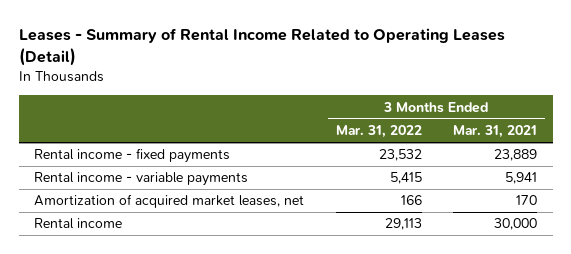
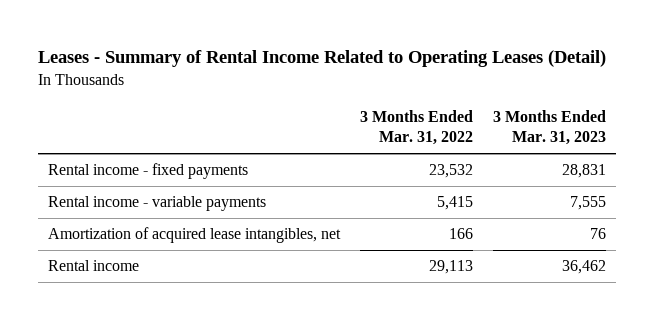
[452,125,537,139] Mar. 31, 2021 -> none
none -> [492,110,606,146] 3 Months Ended Mar. 31, 2023
[34,194,305,209] Amortization of acquired market leases, net -> [47,227,341,244] Amortization of acquired lease intangibles, net

